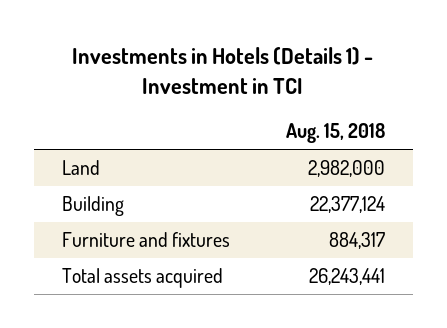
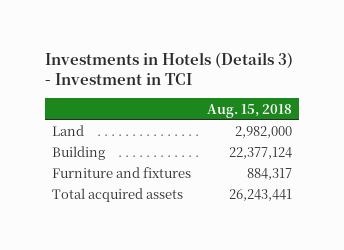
[72,46,374,94] Investments in Hotels (Details 1) - Investment in TCI -> [44,51,293,86] Investments in Hotels (Details 3) - Investment in TCI
[61,268,223,289] Total assets acquired -> [52,188,184,203] Total acquired assets

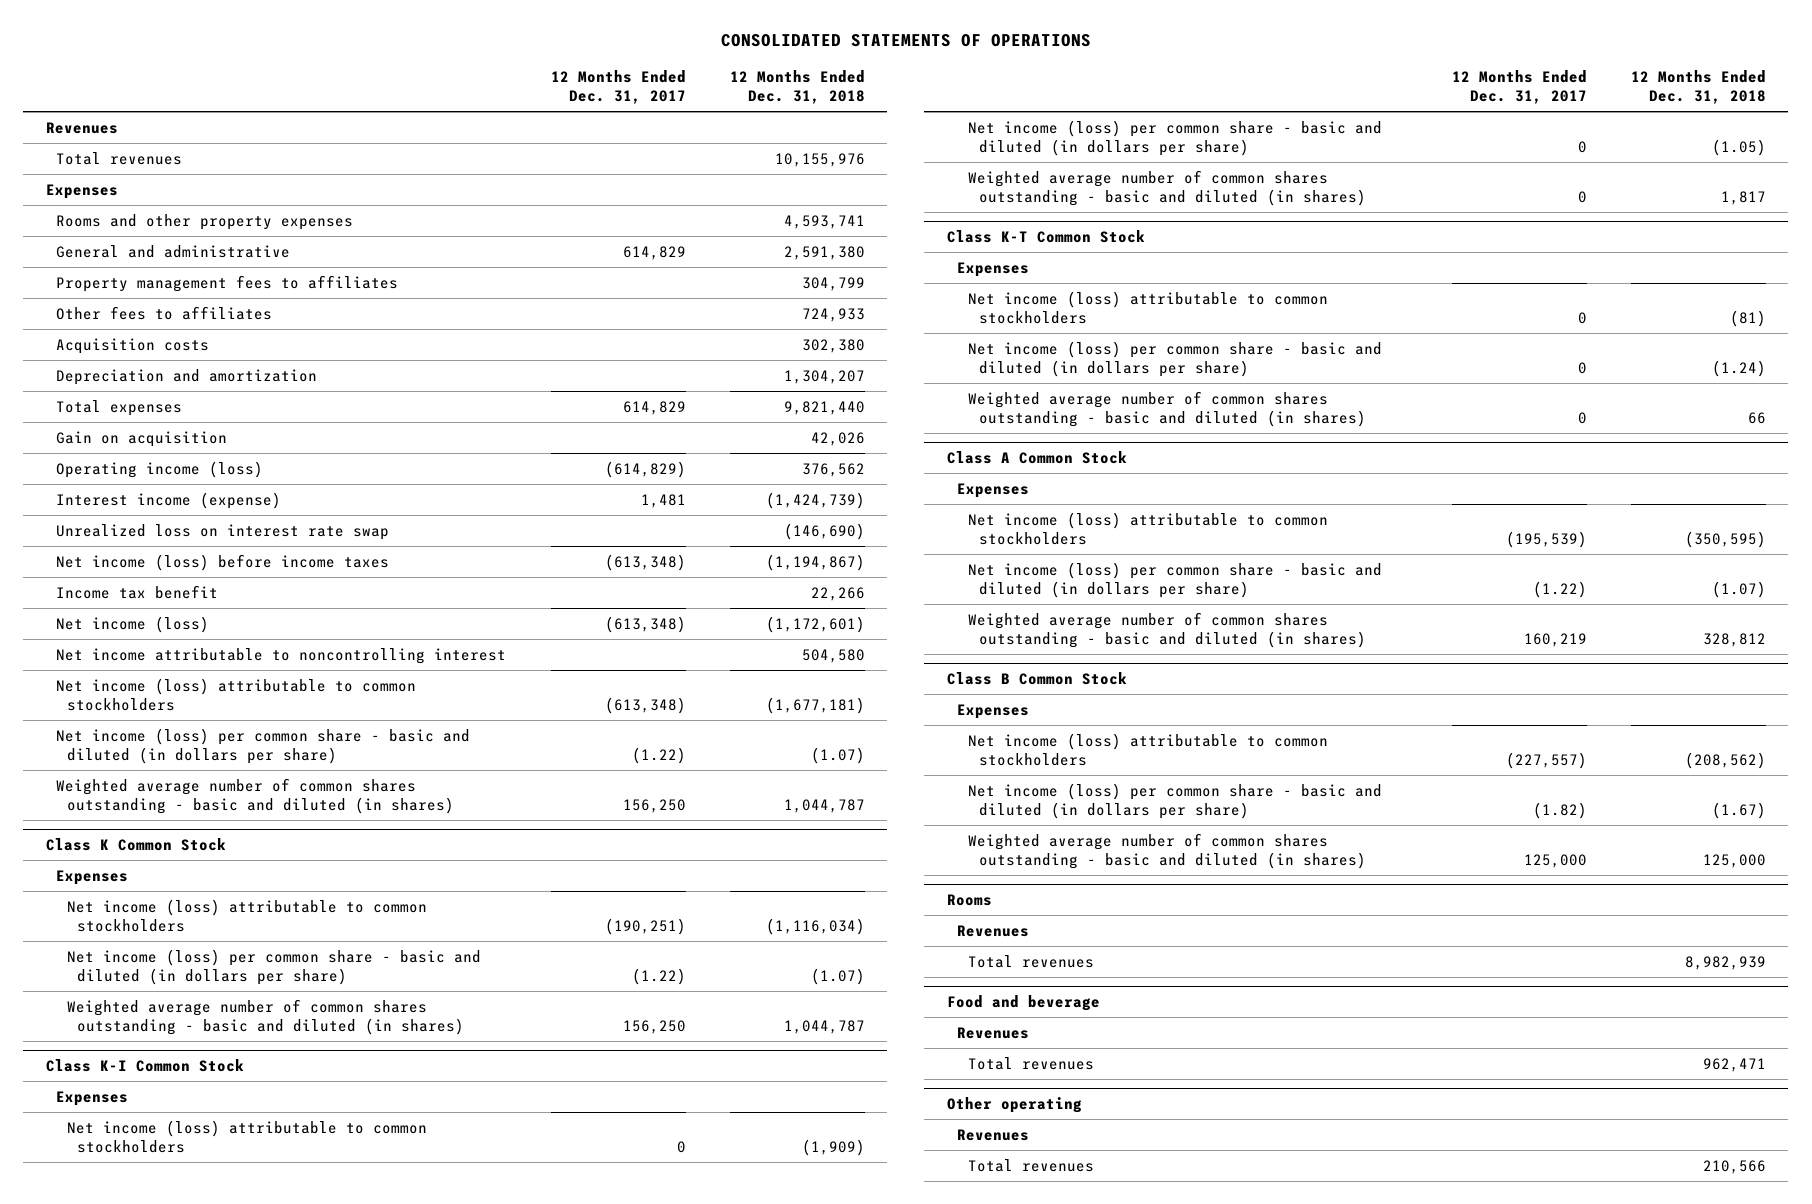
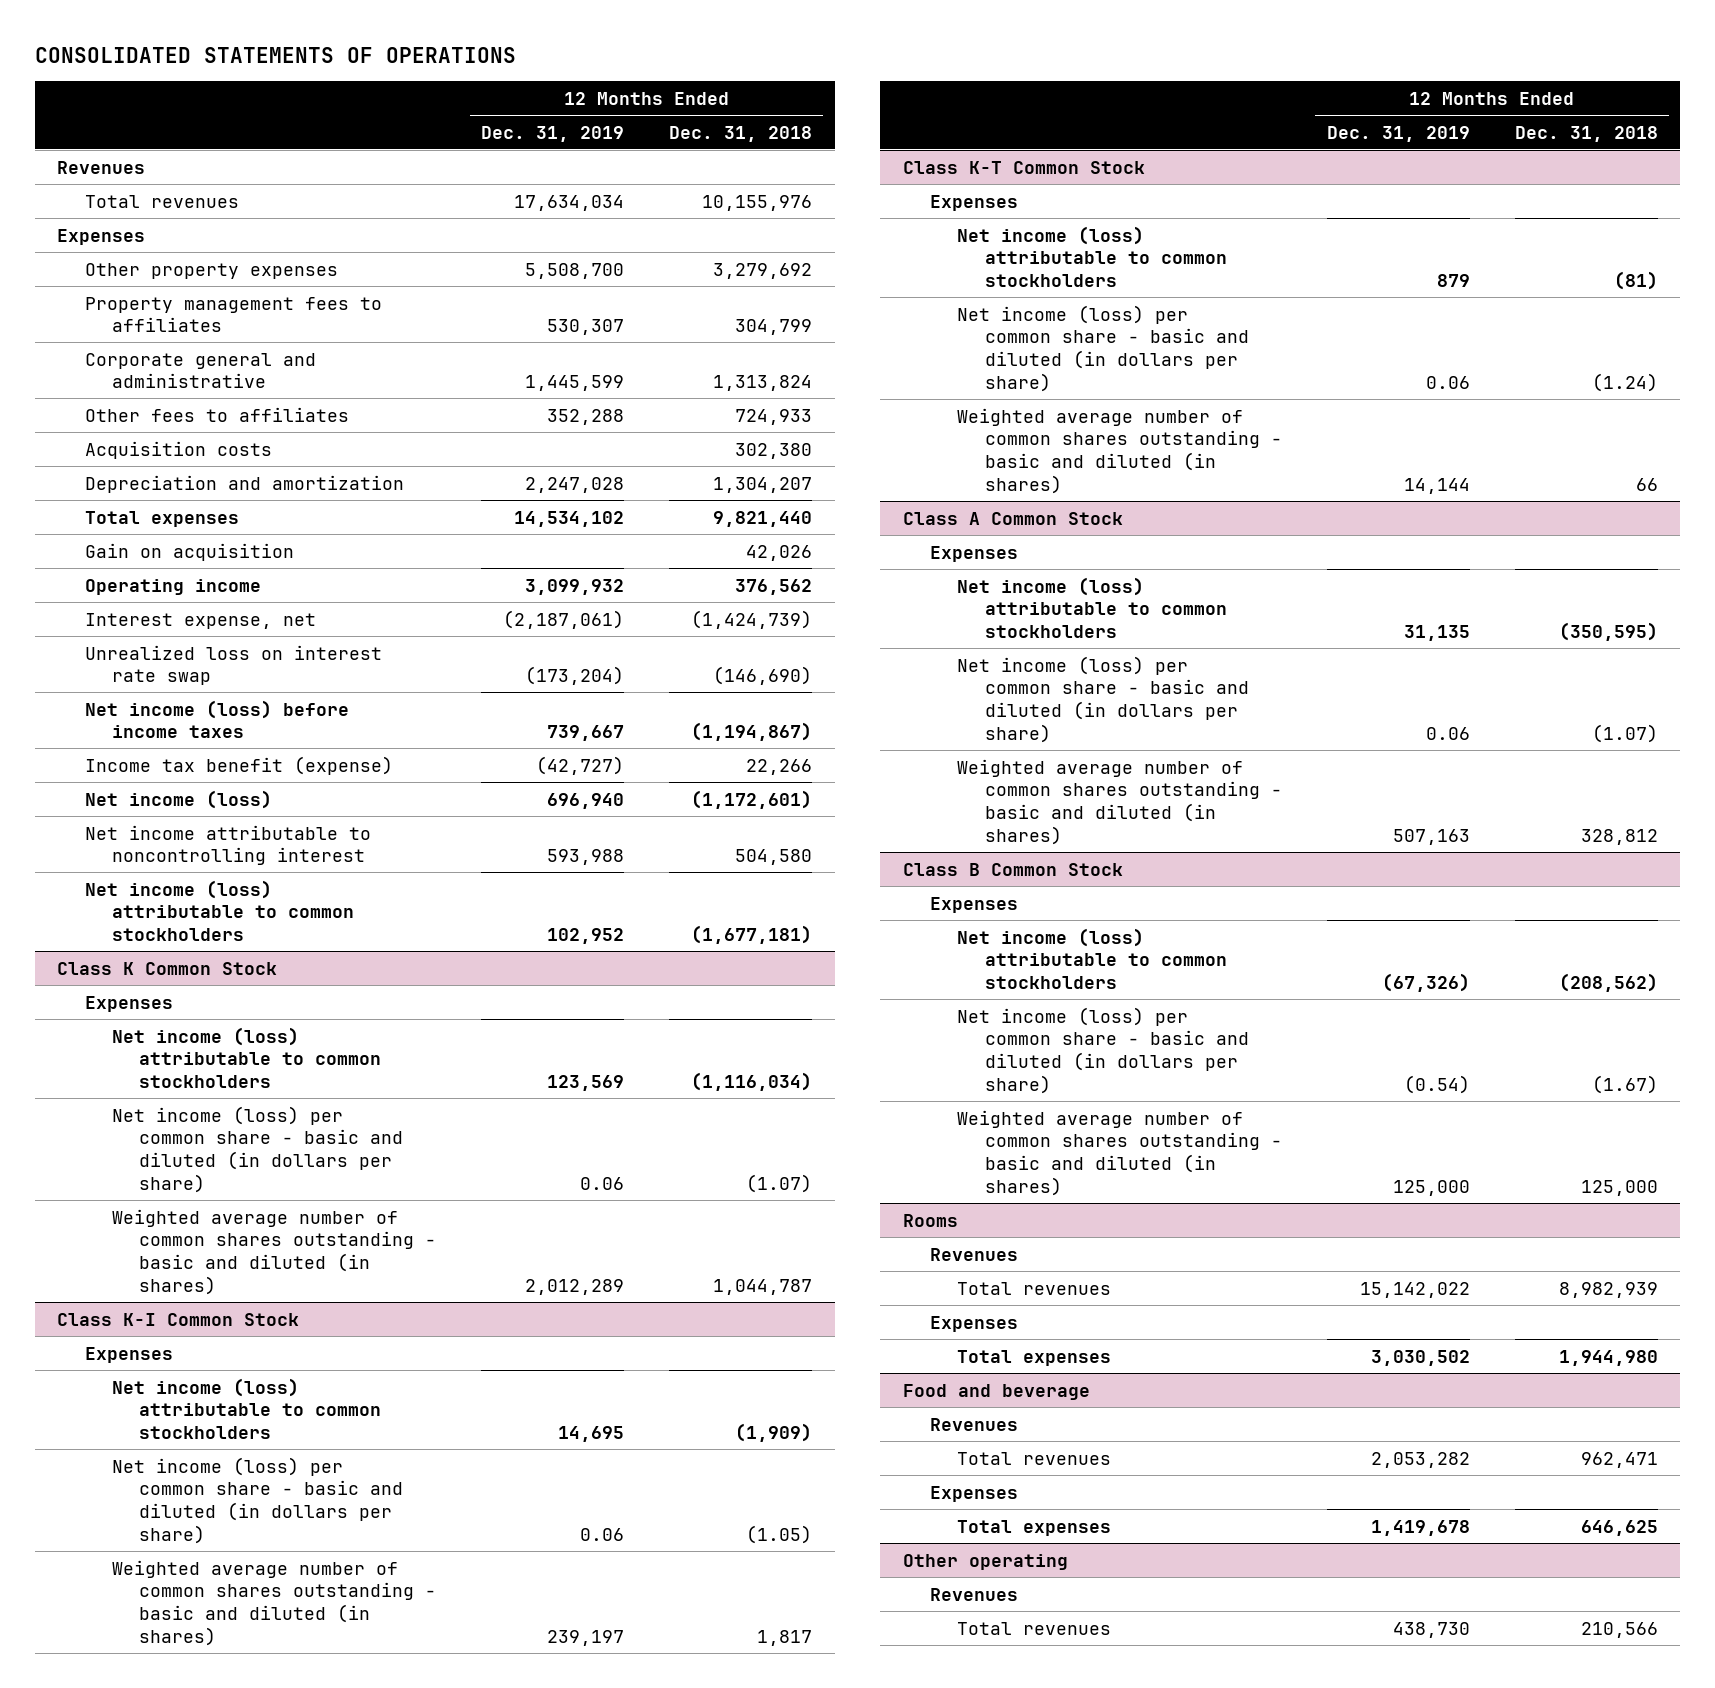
[550,69,686,105] 12 Months Ended Dec. 31, 2017 -> none
none -> [481,125,625,142] Dec. 31, 2019
[56,244,291,258] General and administrative -> none
[56,213,354,230] Rooms and other property expenses -> [84,262,338,279] Other property expenses
[784,214,866,229] 4,593,741 -> [713,262,813,279] 3,279,692
none -> [84,352,316,389] Corporate general and administrative
[56,460,264,478] Operating income (loss) -> [84,578,261,595] Operating income
[56,491,282,509] Interest income (expense) -> [84,612,316,629] Interest expense, net
[56,584,219,599] Income tax benefit -> [84,755,393,775] Income tax benefit (expense)
[56,727,471,764] Net income (loss) per common share - basic and diluted (in dollars per share) -> none
[56,777,454,814] Weighted average number of common shares outstanding - basic and diluted (in shares) -> none
none -> [929,1315,1018,1332] Expenses
none -> [957,1349,1112,1366] Total expenses
none -> [929,1485,1018,1502] Expenses
none -> [957,1519,1112,1536] Total expenses

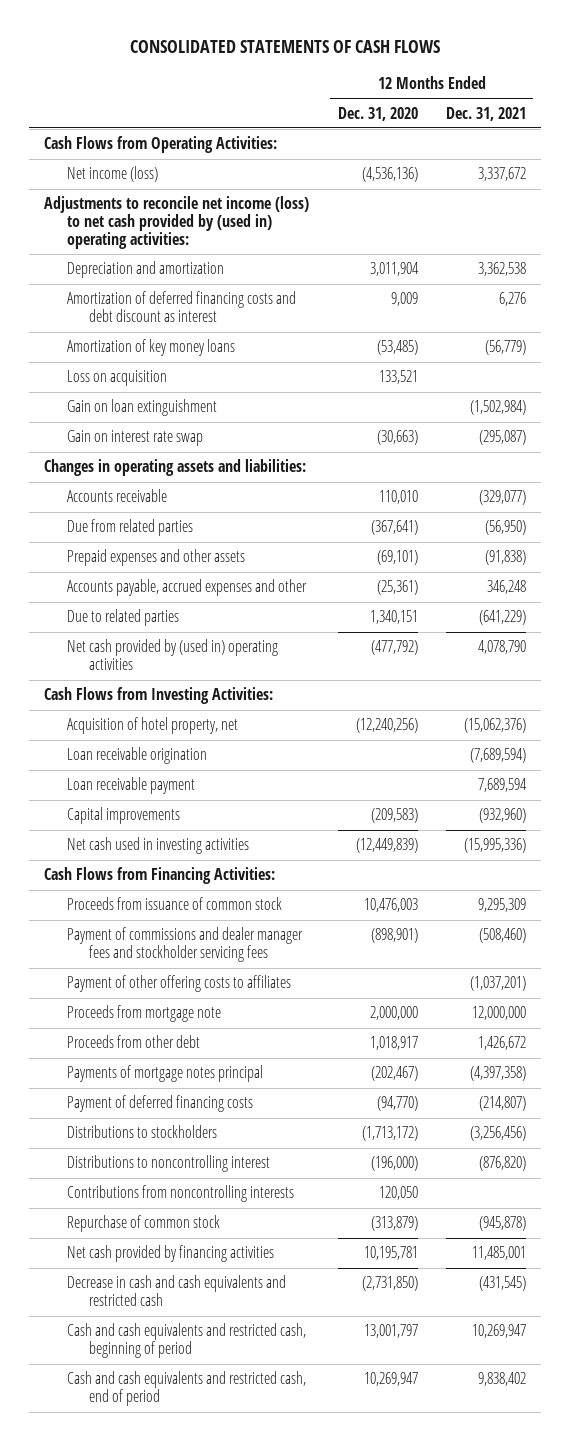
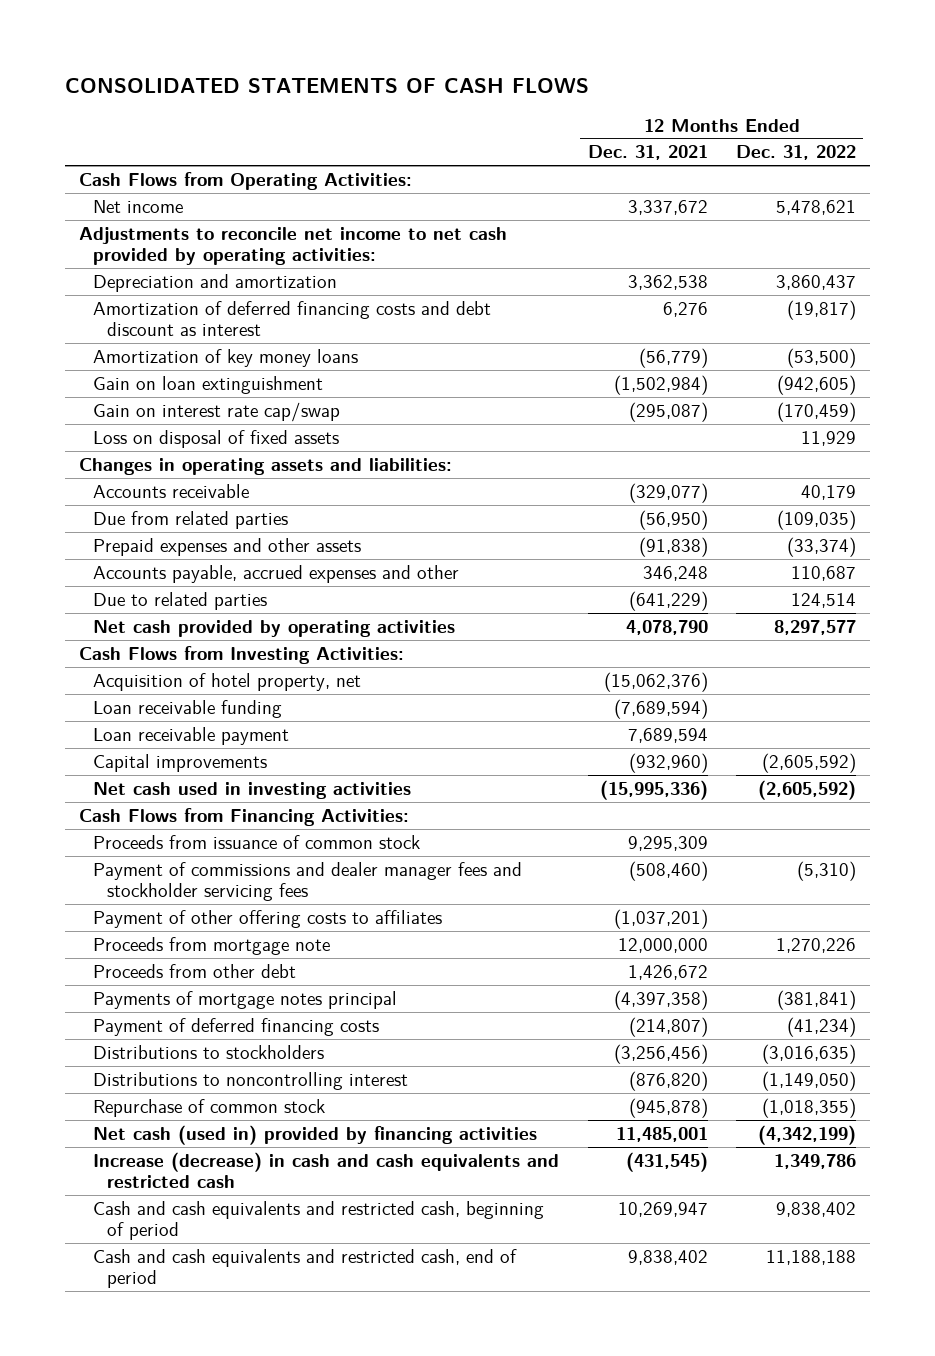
[337,106,418,121] Dec. 31, 2020 -> none
none -> [736,145,857,161] Dec. 31, 2022
[66,166,158,183] Net income (loss) -> [92,199,183,213] Net income
[43,196,309,249] Adjustments to reconcile net income (loss) to net cash provided by (used in) operating activities: -> [78,226,507,266] Adjustments to reconcile net income to net cash provided by operating activities:
[66,370,167,387] Loss on acquisition -> none
[66,430,203,447] Gain on interest rate swap -> [92,401,340,422] Gain on interest rate cap/swap
none -> [92,429,339,448] Loss on disposal of fixed assets
[66,639,278,671] Net cash provided by (used in) operating activities -> [92,619,455,637] Net cash provided by operating activities
[66,747,207,765] Loan receivable origination -> [92,699,282,718] Loan receivable funding
[66,1185,294,1203] Contributions from noncontrolling interests -> none
[66,1245,274,1263] Net cash provided by financing activities -> [92,1124,537,1145] Net cash (used in) provided by financing activities
[66,1275,286,1307] Decrease in cash and cash equivalents and restricted cash -> [92,1151,559,1189] Increase (decrease) in cash and cash equivalents and restricted cash

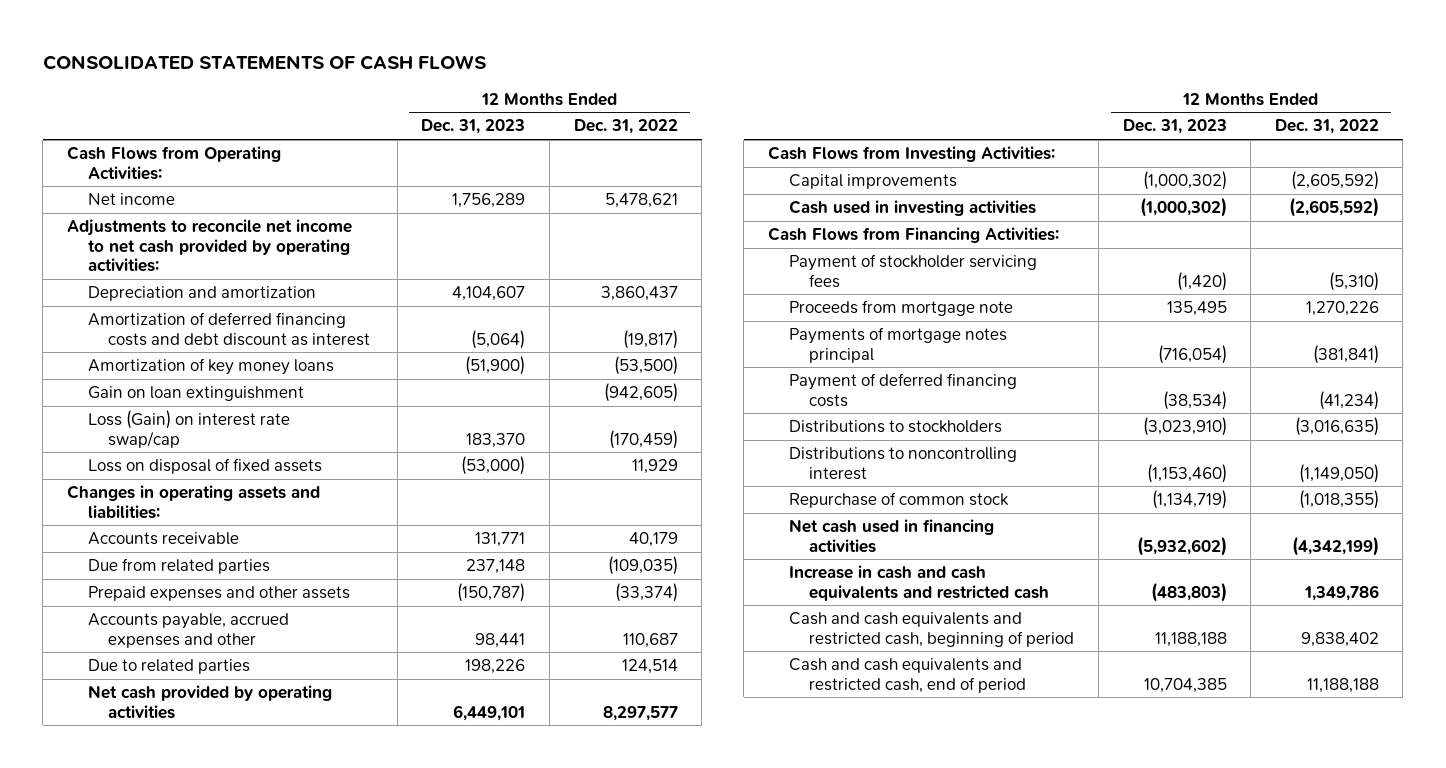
[587,145,708,161] Dec. 31, 2021 -> none
none -> [421,119,526,135] Dec. 31, 2023
[92,401,340,422] Gain on interest rate cap/swap -> [87,410,290,448] Loss (Gain) on interest rate swap/cap
[92,672,361,691] Acquisition of hotel property, net -> none
[92,699,282,718] Loan receivable funding -> none
[92,726,289,745] Loan receivable payment -> none
[92,781,411,799] Net cash used in investing activities -> [788,200,1036,217] Cash used in investing activities
[92,834,420,849] Proceeds from issuance of common stock -> none
[92,909,442,928] Payment of other offering costs to affiliates -> none
[92,861,522,902] Payment of commissions and dealer manager fees and stockholder servicing fees -> [788,254,1037,288] Payment of stockholder servicing fees
[92,963,296,978] Proceeds from other debt -> none
[92,1124,537,1145] Net cash (used in) provided by financing activities -> [788,519,994,553] Net cash used in financing activities
[92,1151,559,1189] Increase (decrease) in cash and cash equivalents and restricted cash -> [788,565,1050,601] Increase in cash and cash equivalents and restricted cash

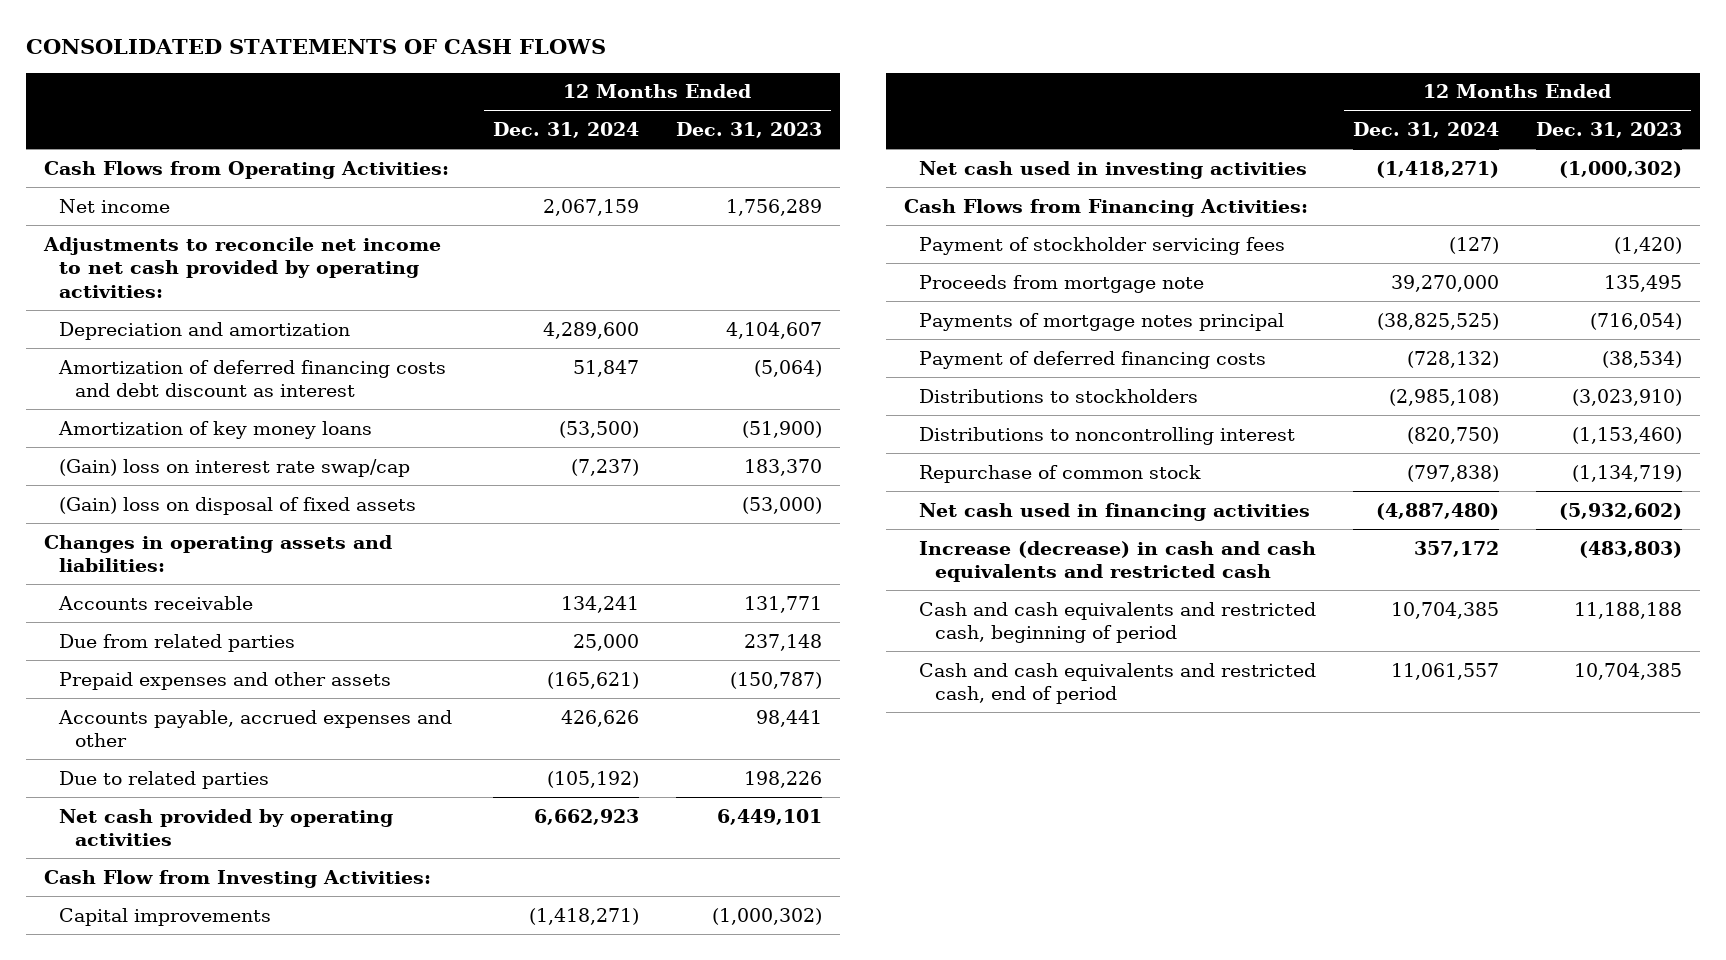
[573,119,678,135] Dec. 31, 2022 -> none
none -> [493,122,640,139] Dec. 31, 2024
[87,386,304,402] Gain on loan extinguishment -> none
[87,410,290,448] Loss (Gain) on interest rate swap/cap -> [59,458,411,477] (Gain) loss on interest rate swap/cap
[87,458,322,475] Loss on disposal of fixed assets -> [59,496,417,515] (Gain) loss on disposal of fixed assets
[768,146,1056,163] Cash Flows from Investing Activities: -> [44,869,432,888] Cash Flow from Investing Activities:
[788,200,1036,217] Cash used in investing activities -> [919,160,1308,179] Net cash used in investing activities
[788,565,1050,601] Increase in cash and cash equivalents and restricted cash -> [919,540,1317,583] Increase (decrease) in cash and cash equivalents and restricted cash

